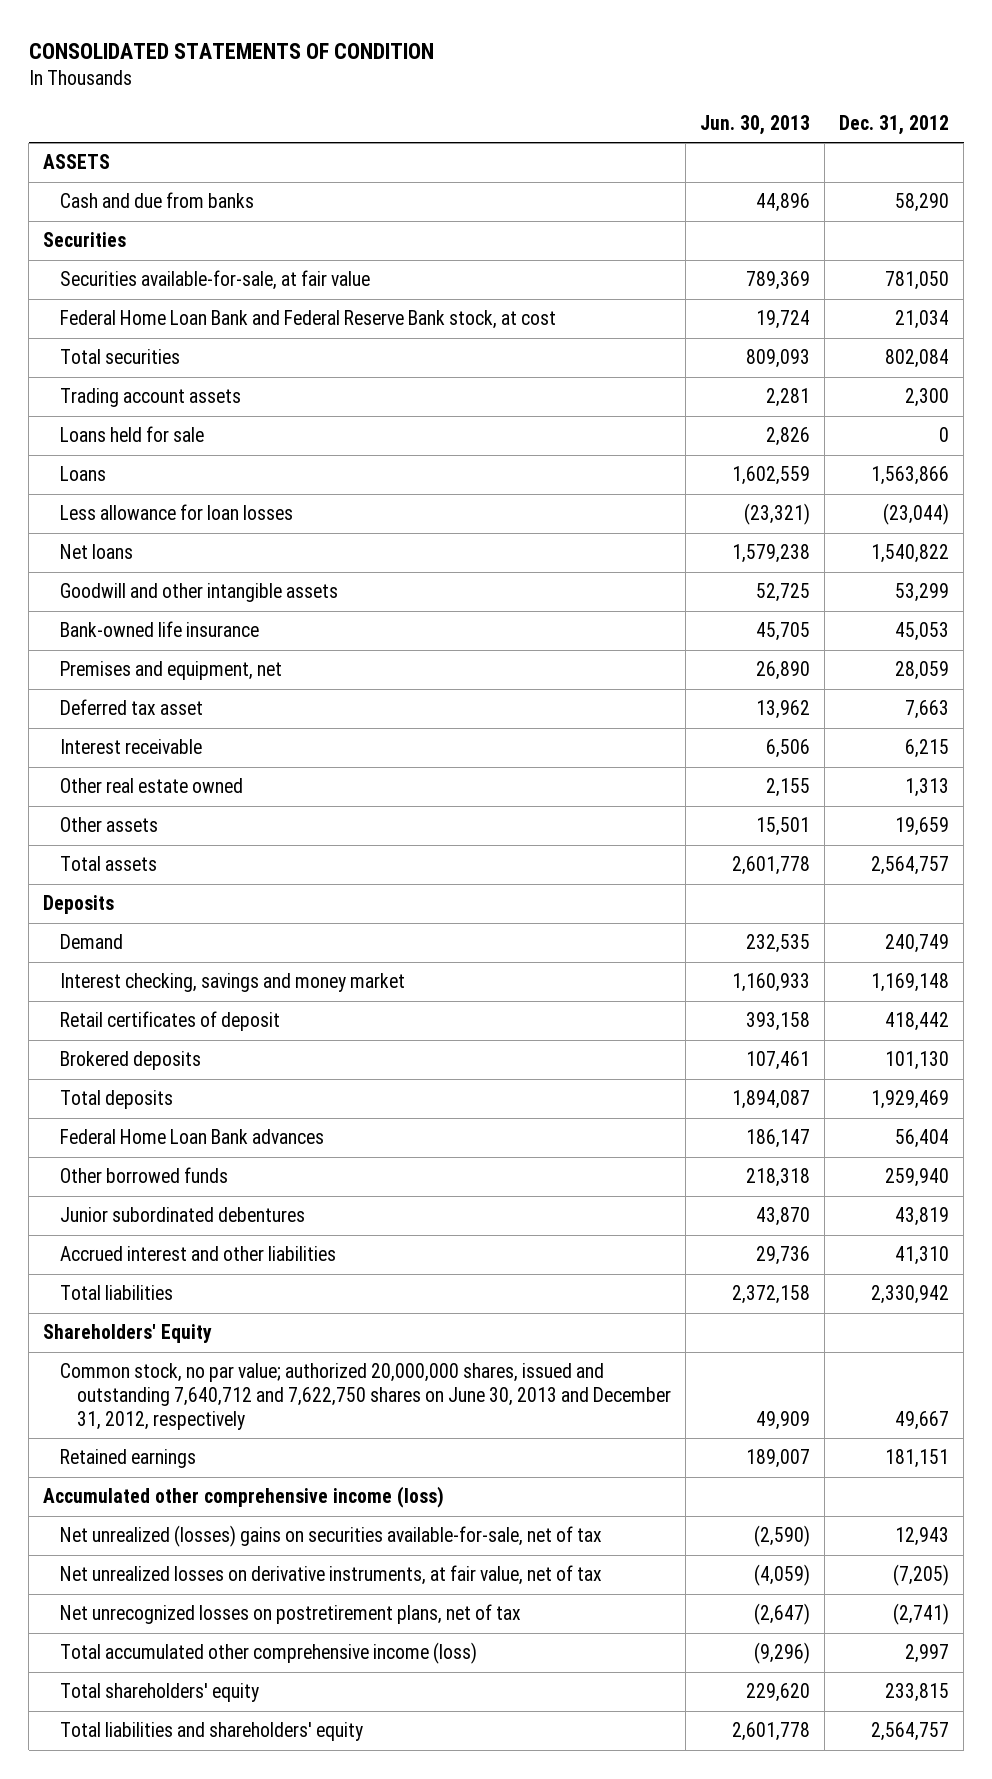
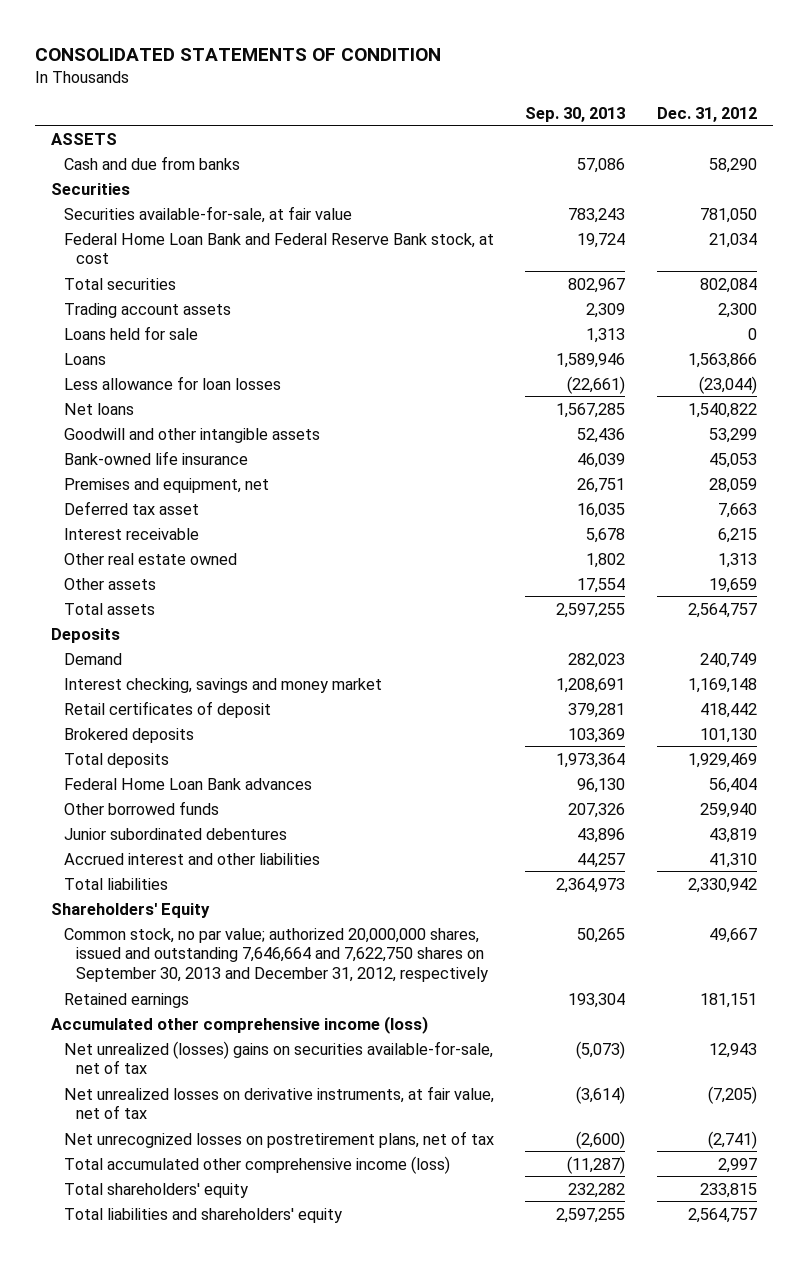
[700,114,811,135] Jun. 30, 2013 -> none
none -> [525,106,626,122] Sep. 30, 2013
[60,1363,672,1430] Common stock, no par value; authorized 20,000,000 shares, issued and outstanding 7,640,712 and 7,622,750 shares on June 30, 2013 and December 31, 2012, respectively -> [63,927,489,983] Common stock, no par value; authorized 20,000,000 shares, issued and outstanding 7,646,664 and 7,622,750 shares on September 30, 2013 and December 31, 2012, respectively

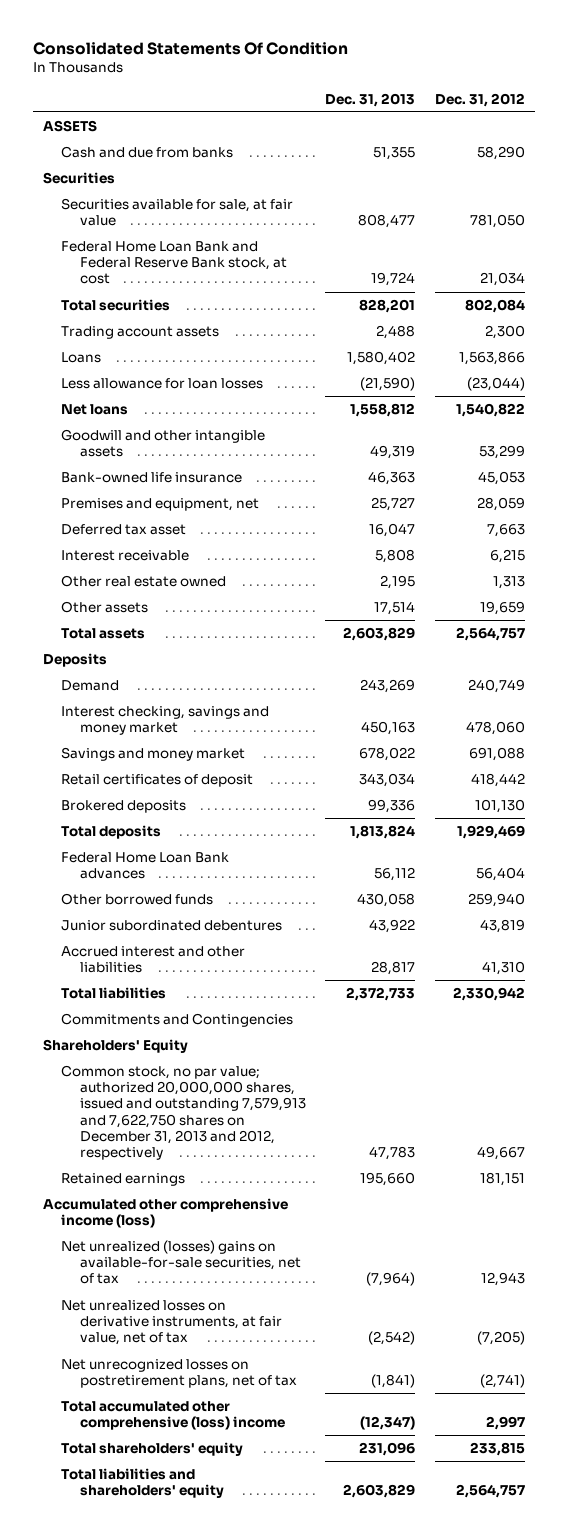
[35,47,442,61] CONSOLIDATED STATEMENTS OF CONDITION -> [32,41,348,55] Consolidated Statements Of Condition
[525,106,626,122] Sep. 30, 2013 -> none
none -> [325,92,416,107] Dec. 31, 2013
[63,205,352,223] Securities available-for-sale, at fair value -> [61,198,294,227] Securities available for sale, at fair value
[63,325,198,340] Loans held for sale -> none
[687,677,757,693] 1,169,148 -> [466,721,526,736] 478,060
none -> [61,747,246,762] Savings and money market
none -> [61,1013,294,1028] Commitments and Contingencies
[63,927,489,983] Common stock, no par value; authorized 20,000,000 shares, issued and outstanding 7,646,664 and 7,622,750 shares on September 30, 2013 and December 31, 2012, respectively -> [61,1065,306,1161] Common stock, no par value; authorized 20,000,000 shares, issued and outstanding 7,579,913 and 7,622,750 shares on December 31, 2013 and 2012, respectively
[63,1040,493,1075] Net unrealized (losses) gains on securities available-for-sale, net of tax -> [61,1240,301,1285] Net unrealized (losses) gains on available-for-sale securities, net of tax
[63,1155,450,1174] Total accumulated other comprehensive income (loss) -> [61,1401,285,1431] Total accumulated other comprehensive (loss) income

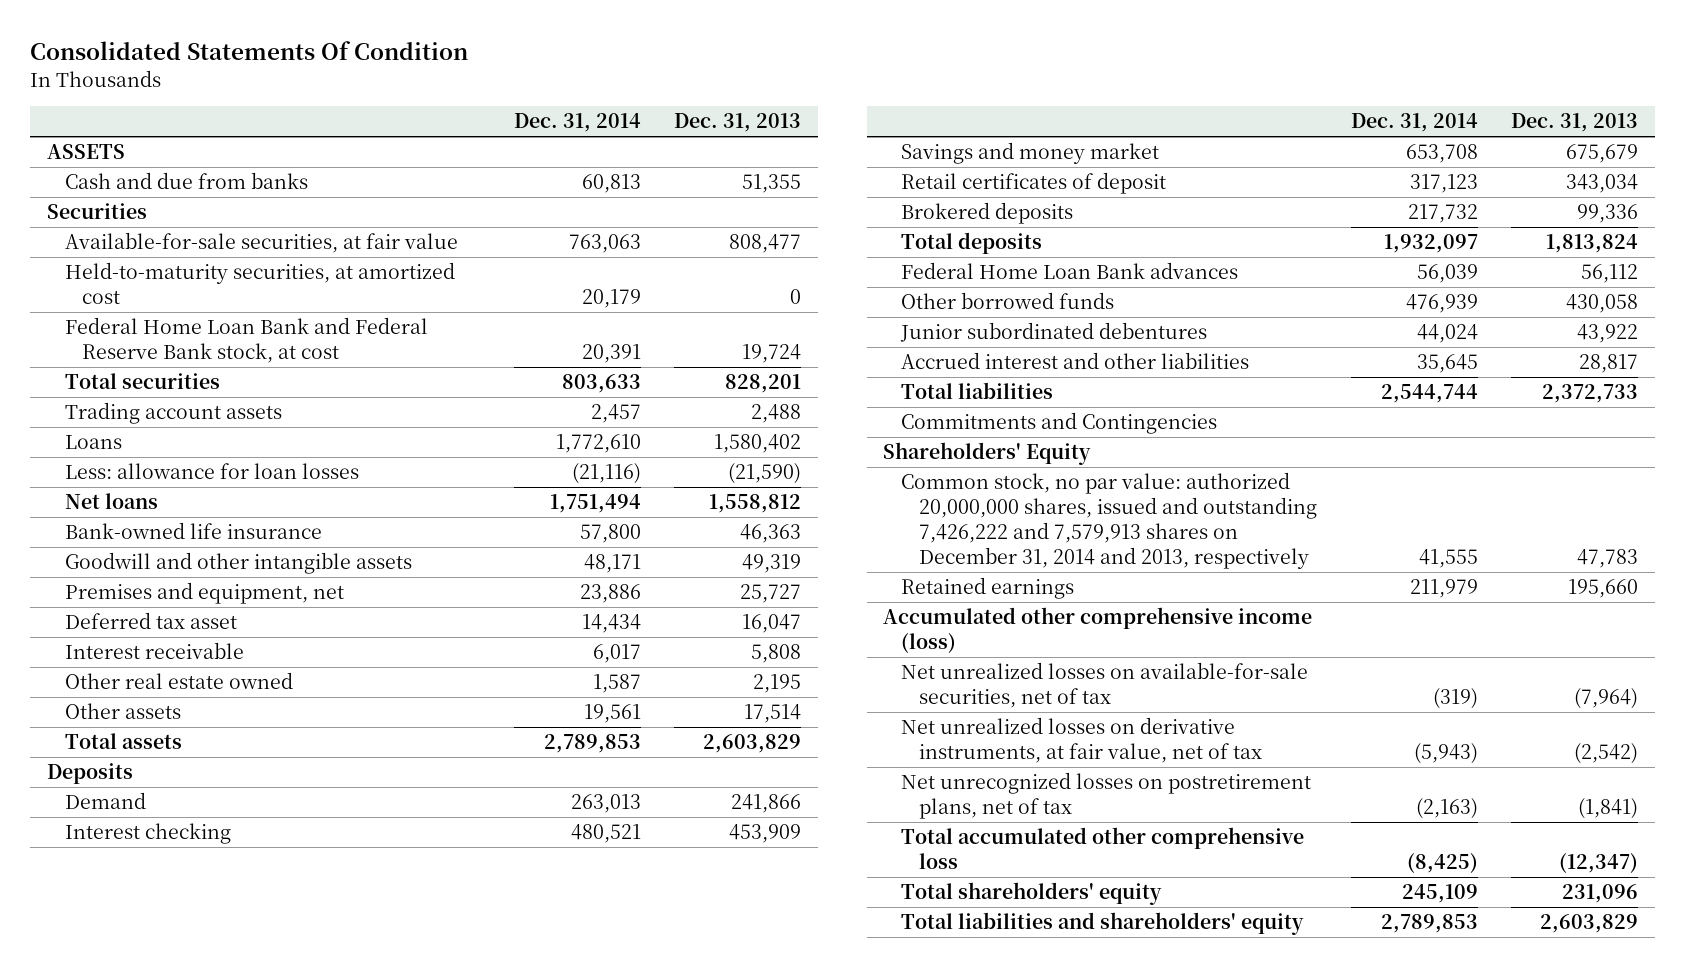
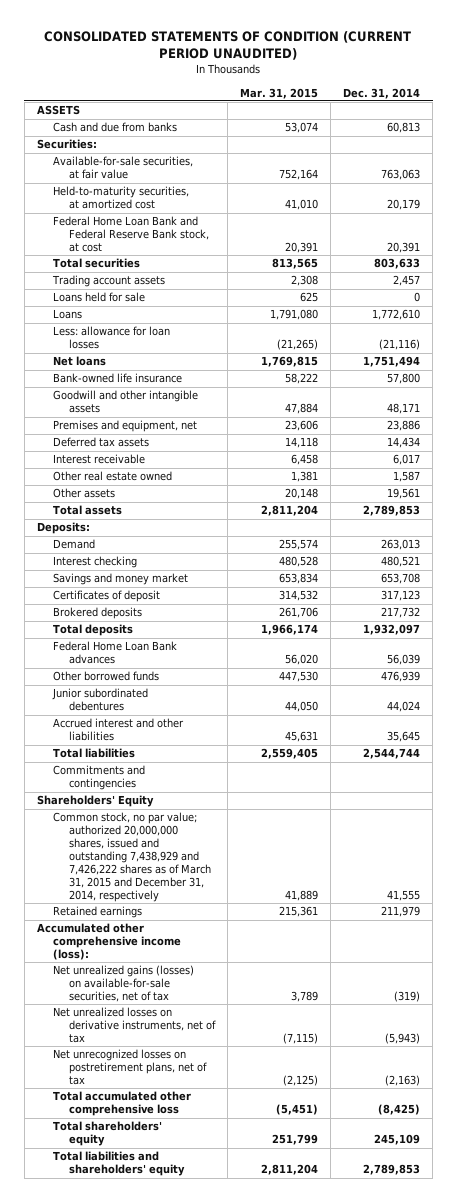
[29,41,468,61] Consolidated Statements Of Condition -> [44,31,412,61] CONSOLIDATED STATEMENTS OF CONDITION (CURRENT PERIOD UNAUDITED)
[674,113,802,133] Dec. 31, 2013 -> none
none -> [239,87,318,99] Mar. 31, 2015
[46,203,147,220] Securities -> [36,139,97,150] Securities:
none -> [52,292,145,303] Loans held for sale
[64,612,237,630] Deferred tax asset -> [52,437,149,448] Deferred tax assets
[46,763,133,785] Deposits -> [36,522,90,535] Deposits:
[901,172,1167,195] Retail certificates of deposit -> [52,590,160,603] Certificates of deposit
[901,412,1218,435] Commitments and Contingencies -> [52,765,145,791] Commitments and contingencies
[901,472,1318,569] Common stock, no par value: authorized 20,000,000 shares, issued and outstanding 7,426,222 and 7,579,913 shares on December 31, 2014 and 2013, respectively -> [52,812,211,902] Common stock, no par value; authorized 20,000,000 shares, issued and outstanding 7,438,929 and 7,426,222 shares as of March 31, 2015 and December 31, 2014, respectively
[883,607,1313,653] Accumulated other comprehensive income (loss) -> [36,923,181,961] Accumulated other comprehensive income (loss):
[901,662,1309,708] Net unrealized losses on available-for-sale securities, net of tax -> [52,965,194,1003] Net unrealized gains (losses) on available-for-sale securities, net of tax
[901,717,1263,763] Net unrealized losses on derivative instruments, at fair value, net of tax -> [52,1007,216,1044] Net unrealized losses on derivative instruments, net of tax

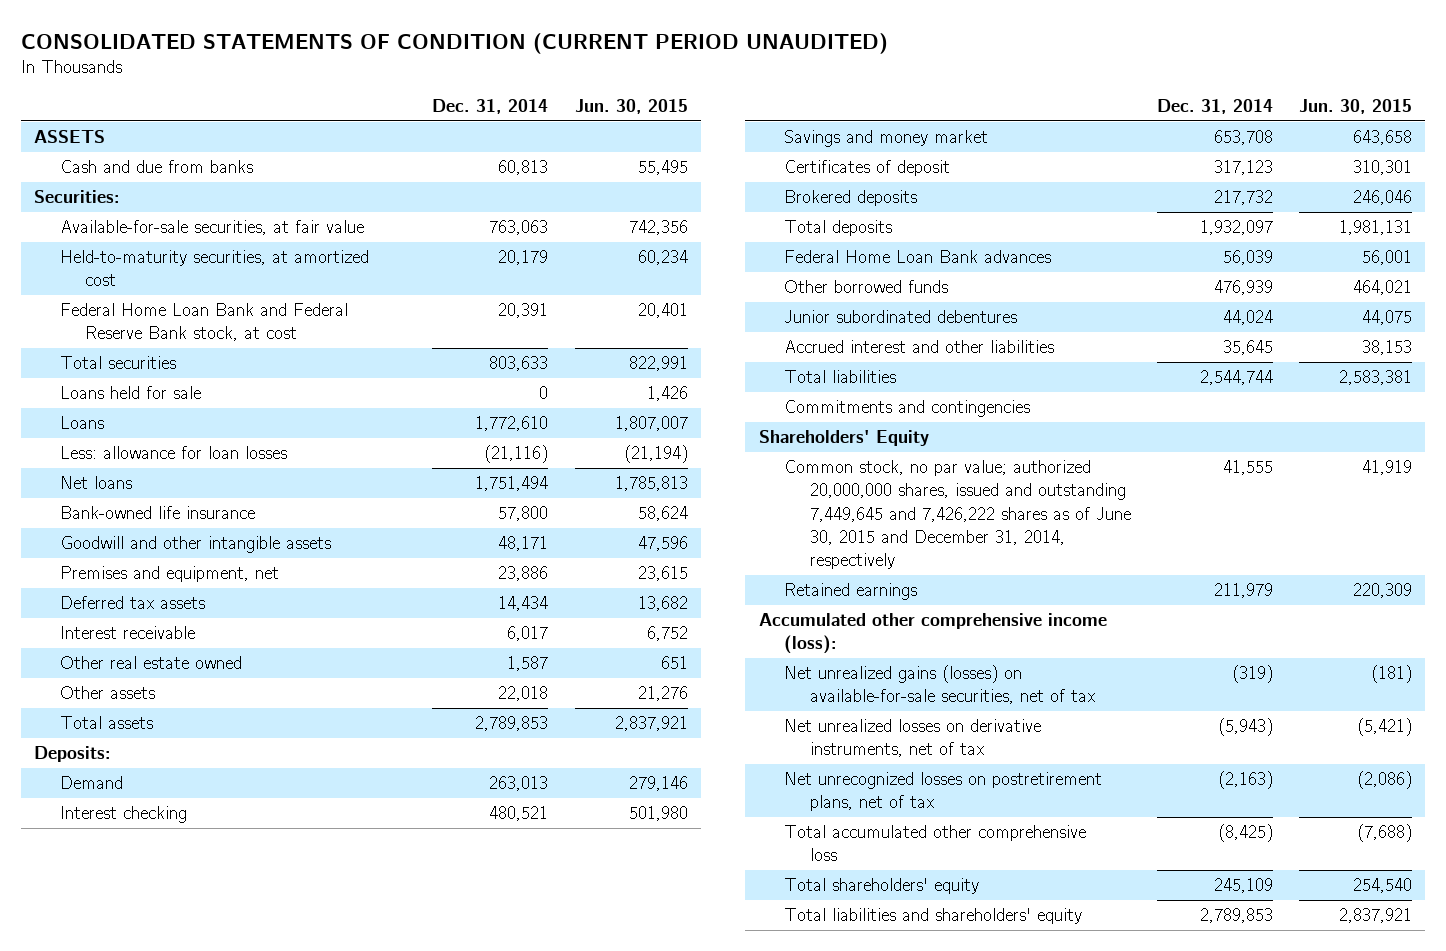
[239,87,318,99] Mar. 31, 2015 -> none
none -> [574,98,688,114] Jun. 30, 2015
[51,275,165,288] Trading account assets -> none
[387,488,421,500] 19,561 -> [498,686,549,702] 22,018
[52,812,211,902] Common stock, no par value; authorized 20,000,000 shares, issued and outstanding 7,438,929 and 7,426,222 shares as of March 31, 2015 and December 31, 2014, respectively -> [784,460,1131,569] Common stock, no par value; authorized 20,000,000 shares, issued and outstanding 7,449,645 and 7,426,222 shares as of June 30, 2015 and December 31, 2014, respectively

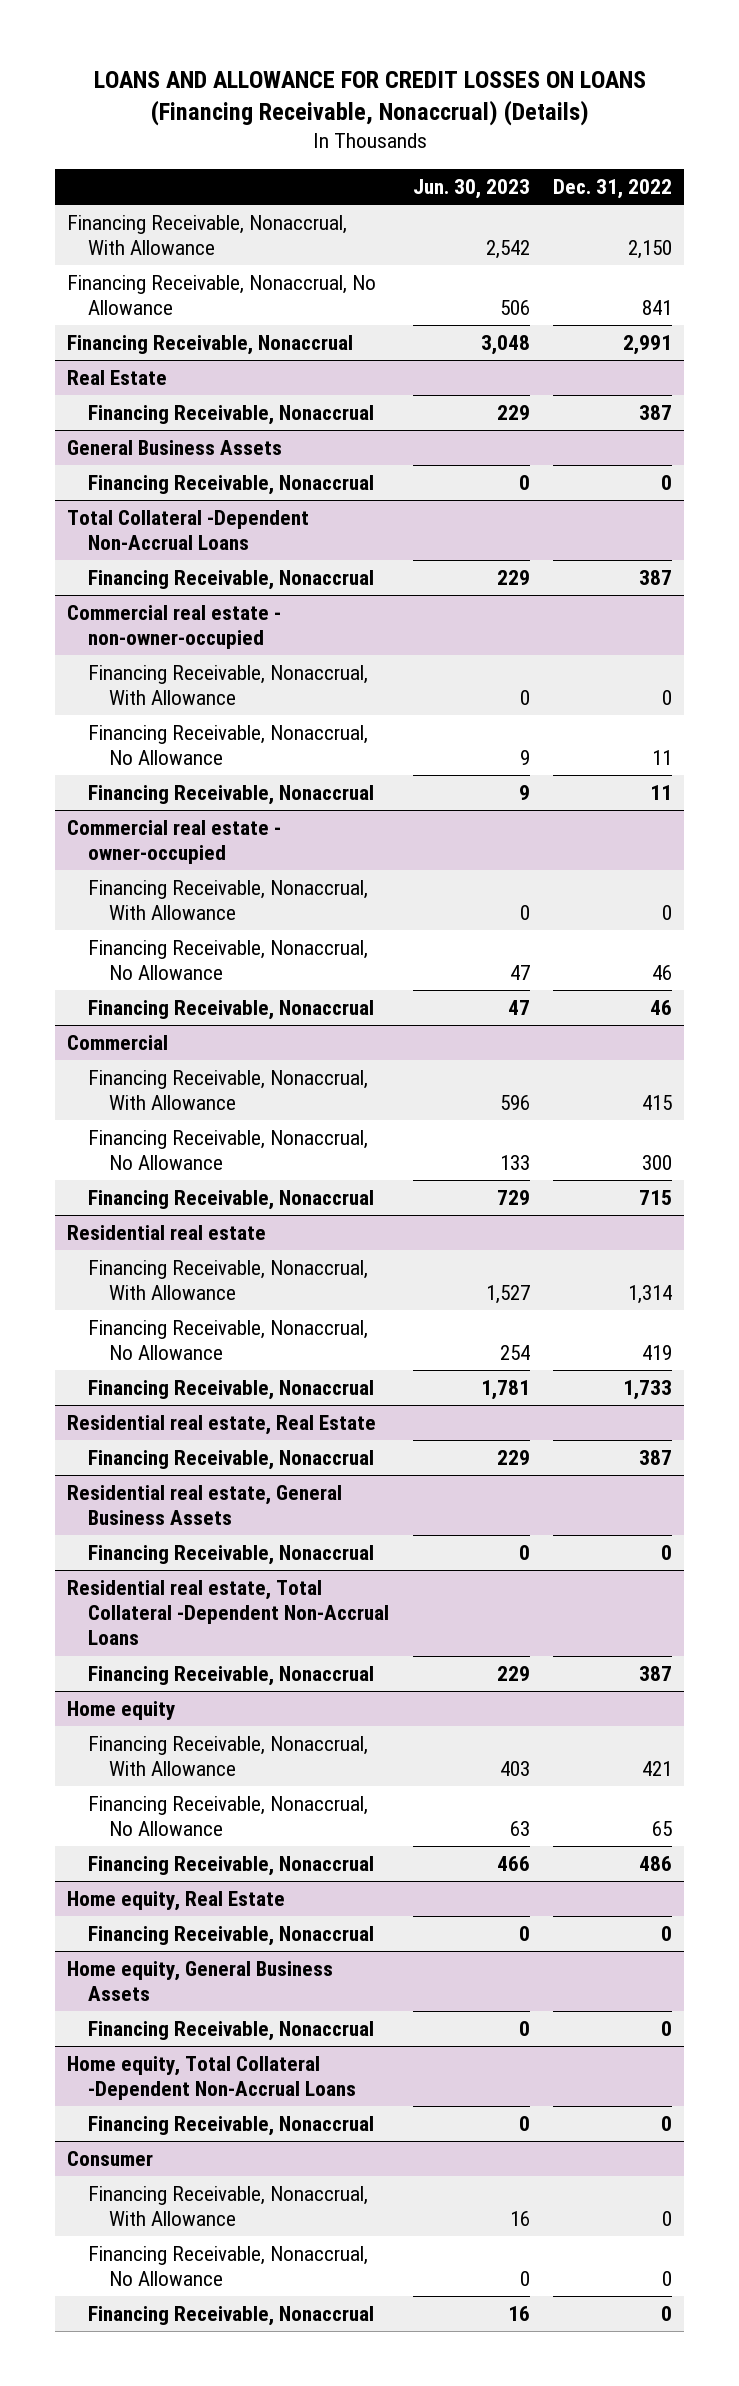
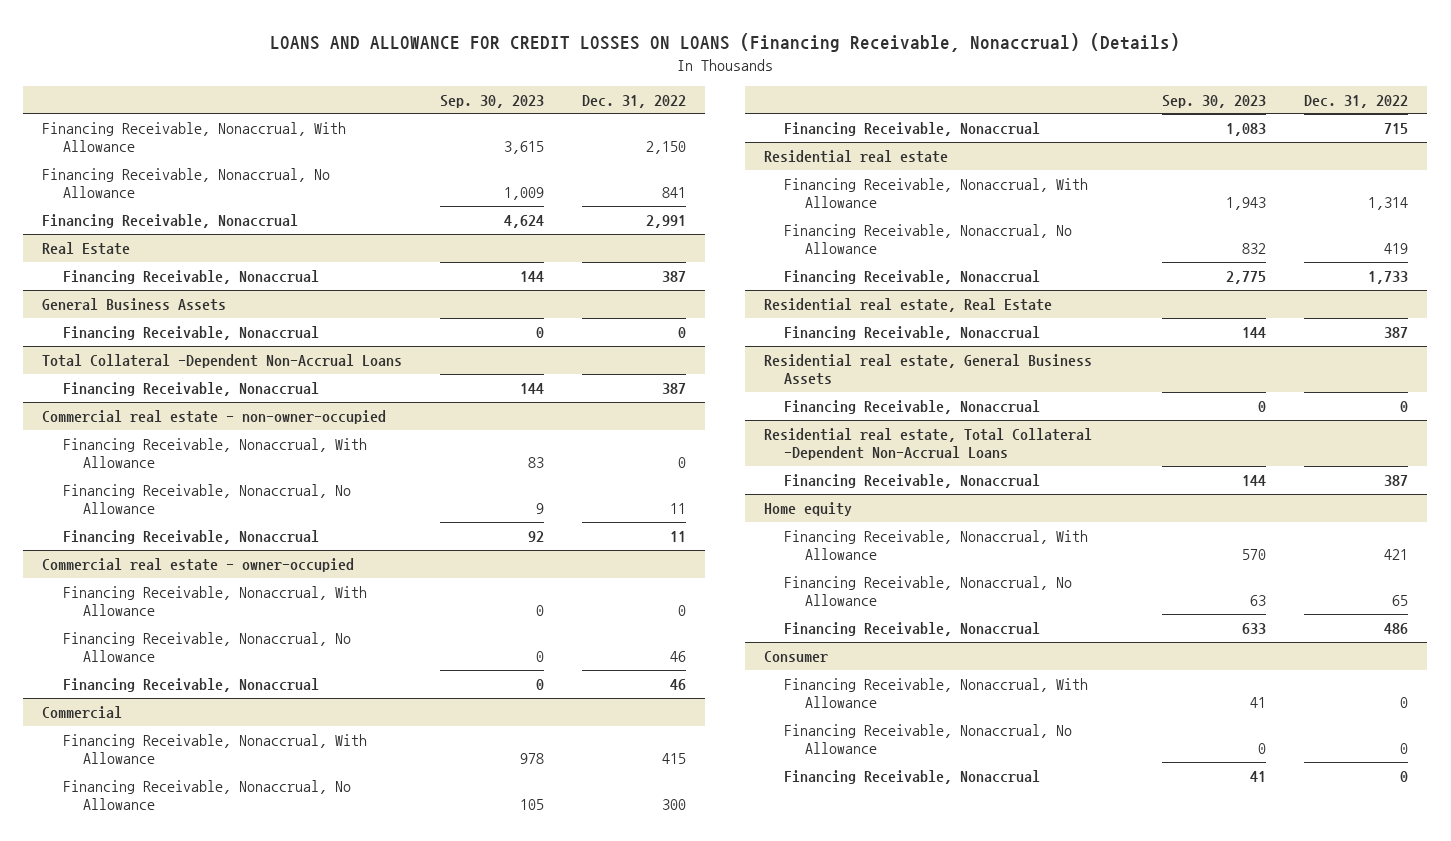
[412,178,530,199] Jun. 30, 2023 -> none
none -> [440,94,545,108] Sep. 30, 2023
[66,1890,285,1911] Home equity, Real Estate -> none
[88,1925,375,1946] Financing Receivable, Nonaccrual -> none
[66,1960,333,2002] Home equity, General Business Assets -> none
[88,2020,375,2041] Financing Receivable, Nonaccrual -> none
[66,2055,357,2101] Home equity, Total Collateral -Dependent Non-Accrual Loans -> none
[88,2115,375,2136] Financing Receivable, Nonaccrual -> none

